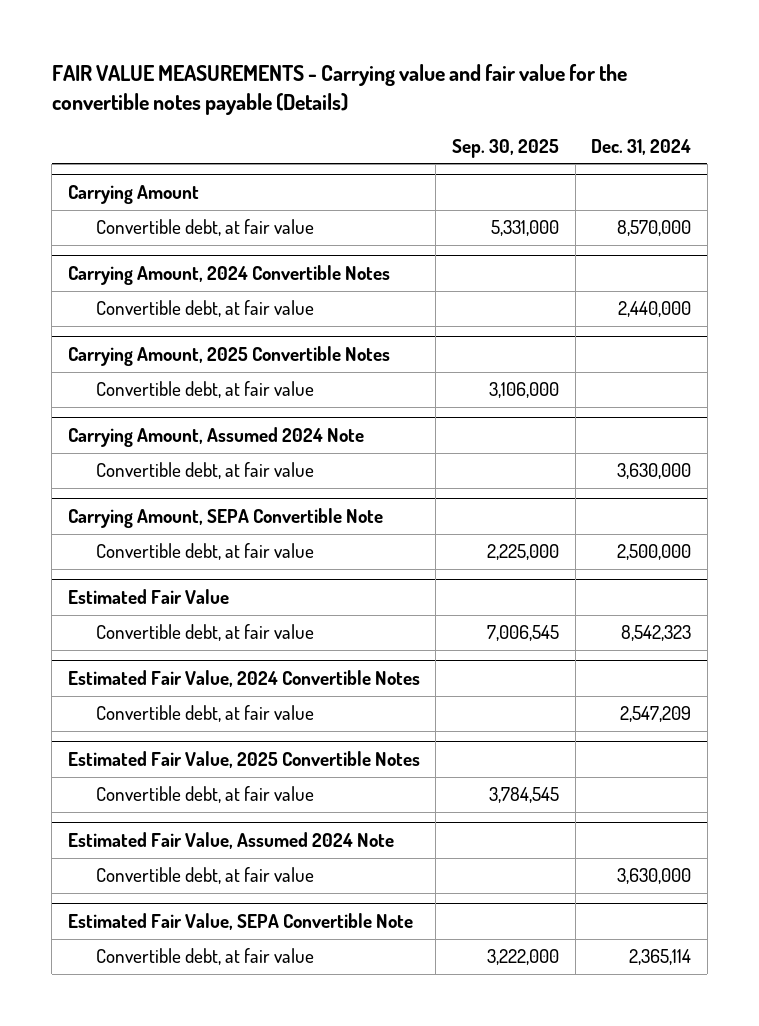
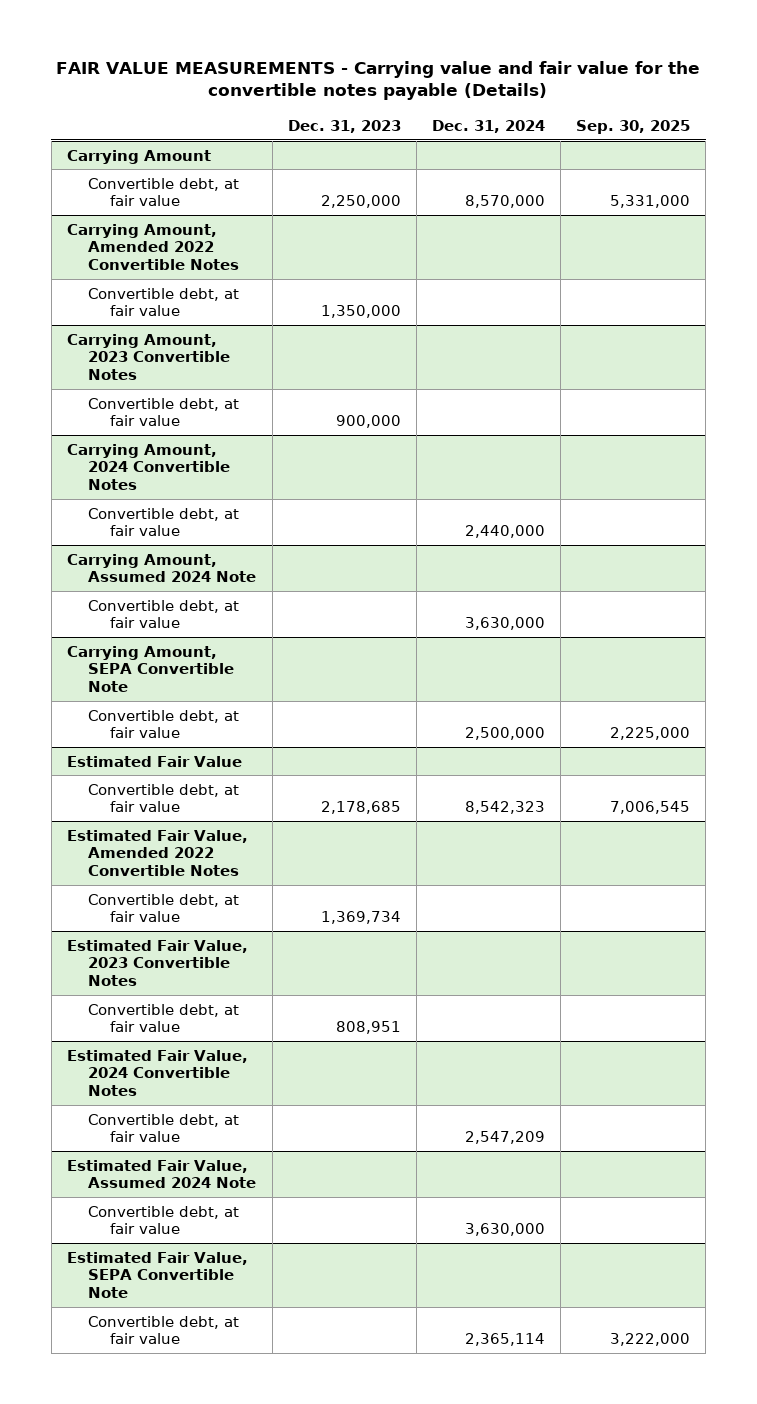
none -> [287,119,401,133] Dec. 31, 2023
none -> [66,223,240,271] Carrying Amount, Amended 2022 Convertible Notes
none -> [88,287,240,317] Convertible debt, at fair value
none -> [66,333,231,381] Carrying Amount, 2023 Convertible Notes
none -> [88,397,240,427] Convertible debt, at fair value
[67,346,390,367] Carrying Amount, 2025 Convertible Notes -> none
[96,381,315,399] Convertible debt, at fair value -> none
none -> [66,829,248,877] Estimated Fair Value, Amended 2022 Convertible Notes
none -> [88,893,240,923] Convertible debt, at fair value
none -> [66,939,248,987] Estimated Fair Value, 2023 Convertible Notes
none -> [88,1003,240,1033] Convertible debt, at fair value
[67,751,420,769] Estimated Fair Value, 2025 Convertible Notes -> none
[96,786,315,804] Convertible debt, at fair value -> none

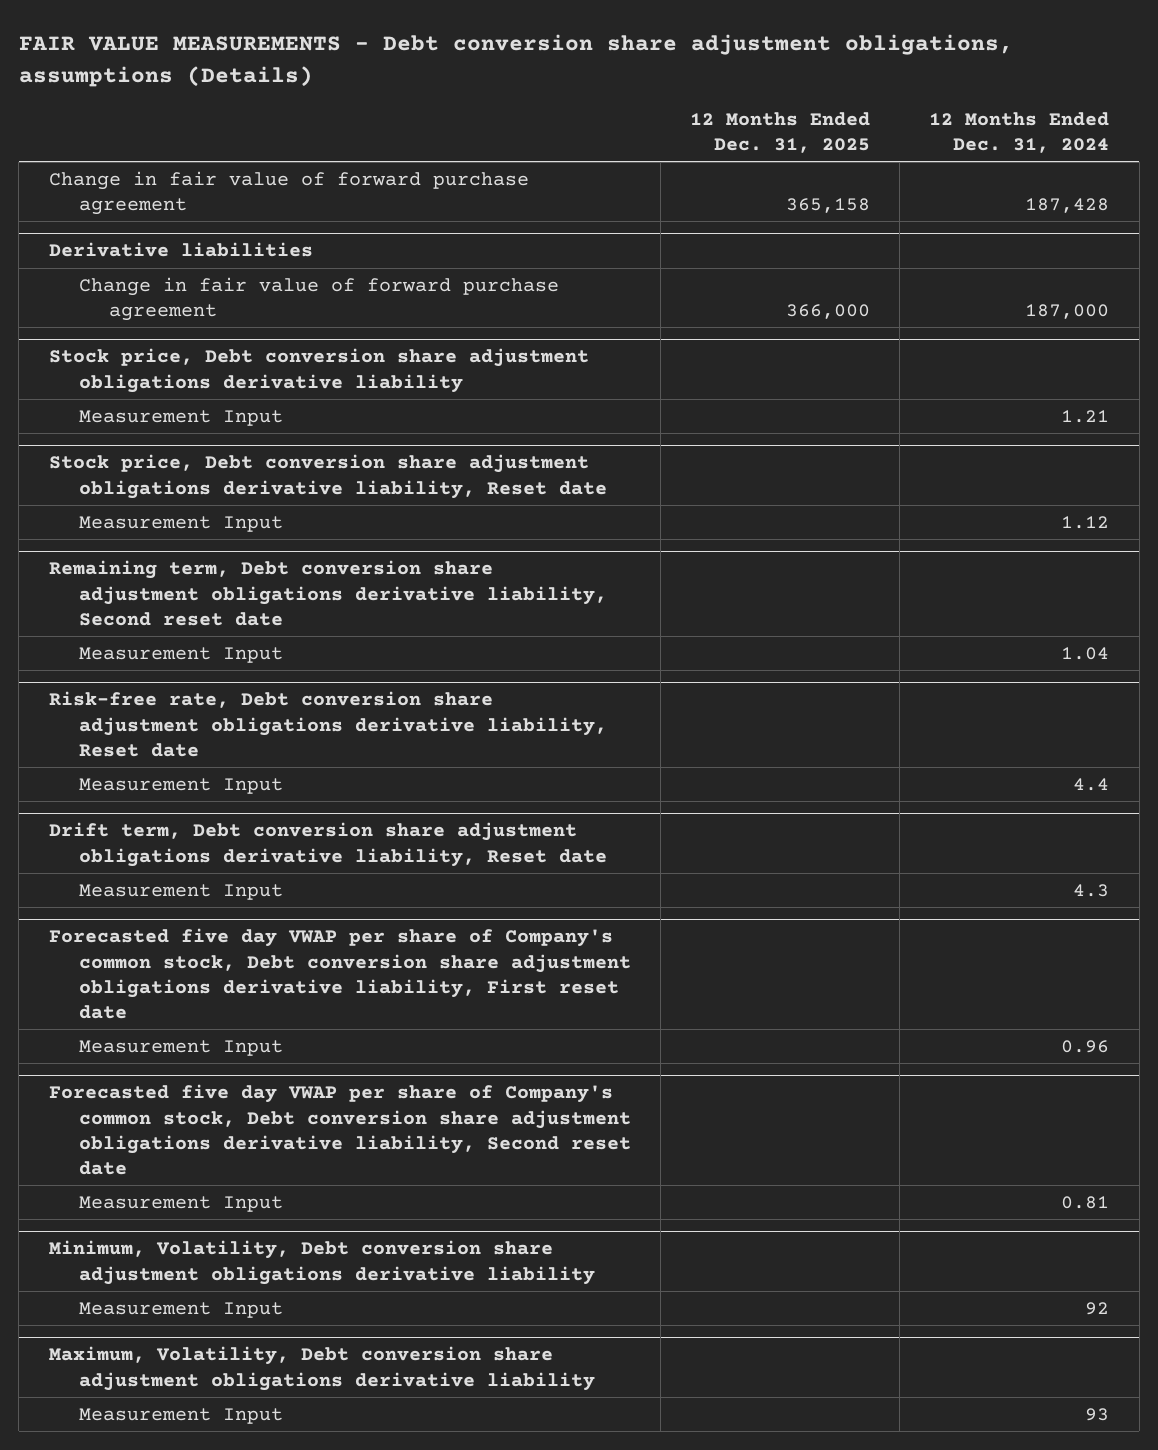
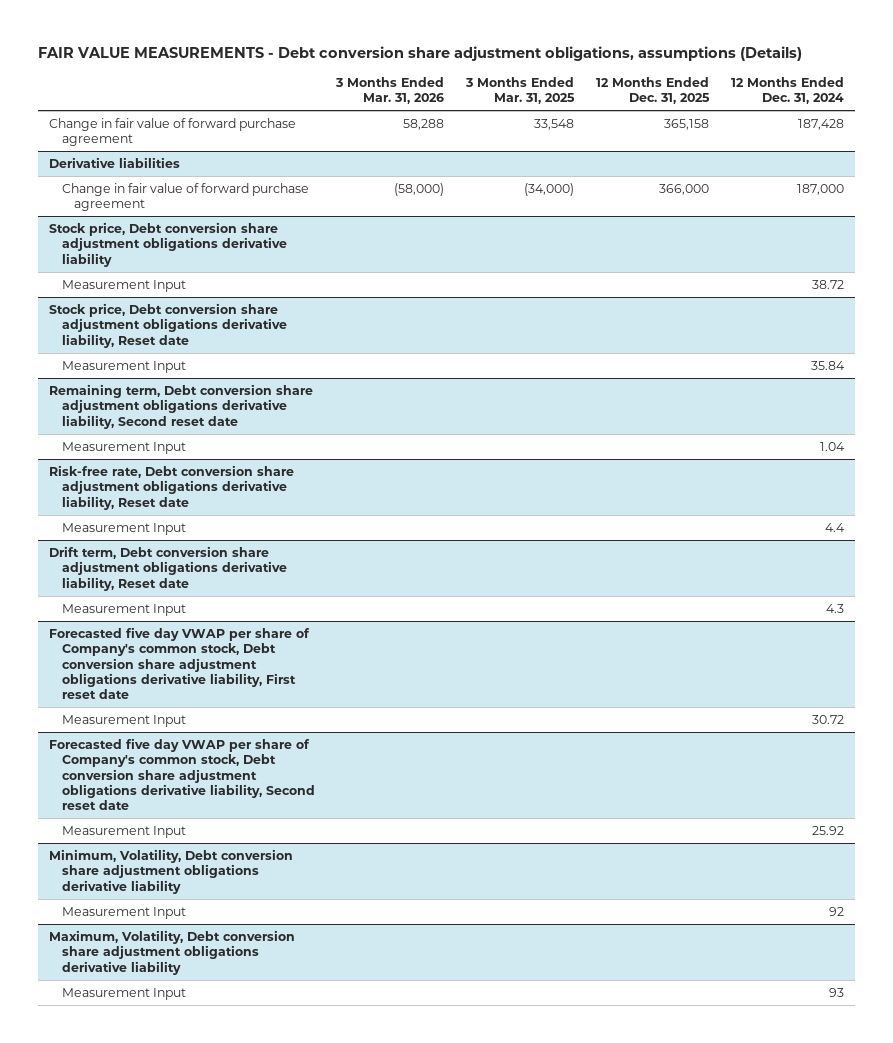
none -> [335,76,445,105] 3 Months Ended Mar. 31, 2026
none -> [465,76,576,105] 3 Months Ended Mar. 31, 2025
[1061,409,1110,423] 1.21 -> [811,279,844,289] 38.72
[1061,515,1110,529] 1.12 -> [810,360,845,370] 35.84
[1061,1039,1110,1053] 0.96 -> [811,714,844,724] 30.72
[1061,1195,1110,1209] 0.81 -> [811,825,844,835] 25.92

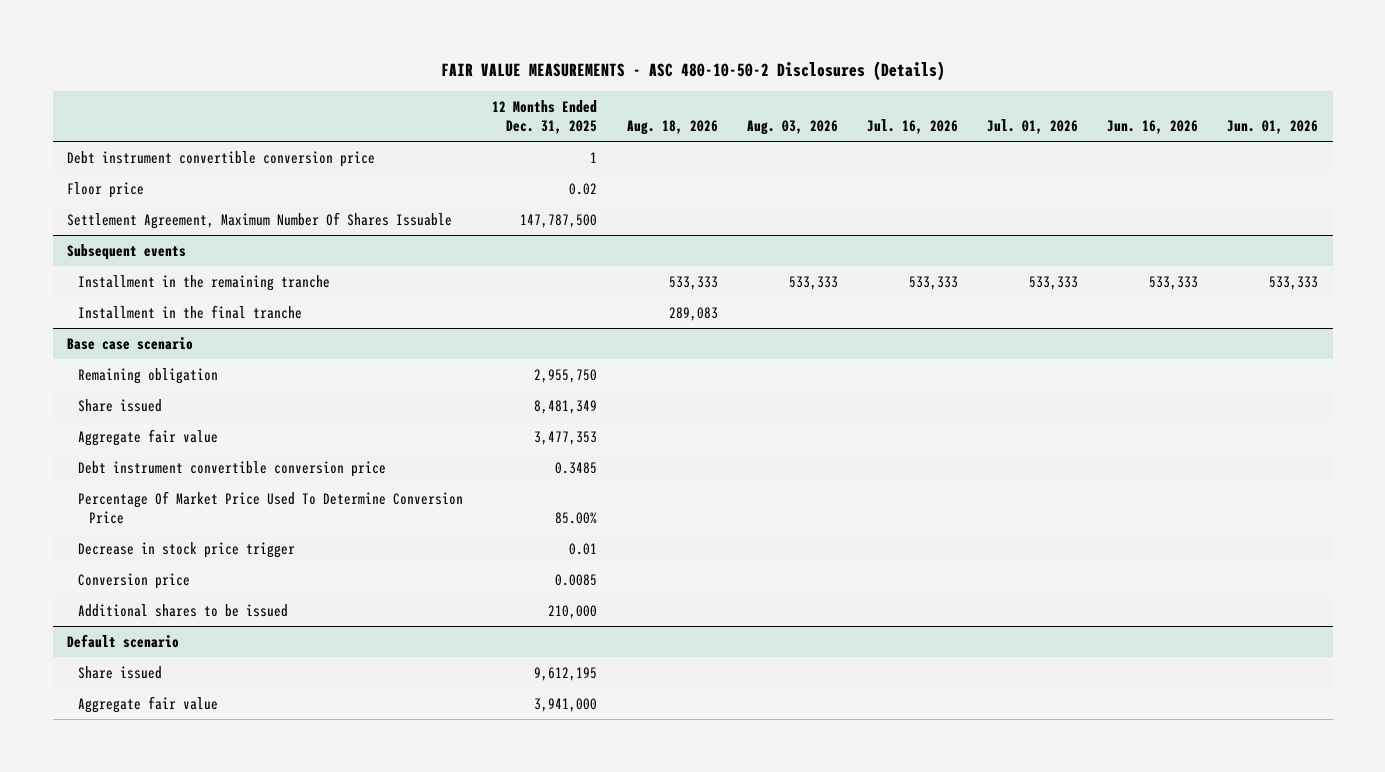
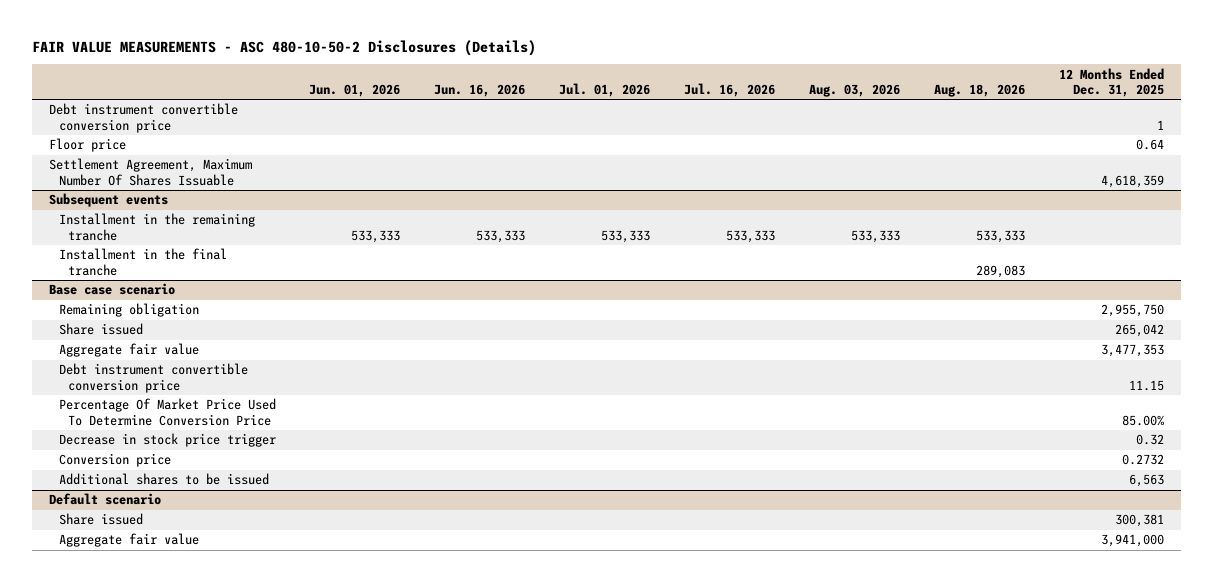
[569,182,598,195] 0.02 -> [1135,139,1164,151] 0.64
[520,213,598,228] 147,787,500 -> [1100,174,1164,188] 4,618,359
[534,399,598,414] 8,481,349 -> [1114,324,1164,338] 265,042
[555,461,598,474] 0.3485 -> [1128,379,1164,391] 11.15
[569,542,598,555] 0.01 -> [1135,434,1164,446] 0.32
[555,573,598,586] 0.0085 -> [1121,454,1164,466] 0.2732
[548,604,598,619] 210,000 -> [1128,474,1164,488] 6,563
[534,666,598,681] 9,612,195 -> [1114,514,1164,528] 300,381

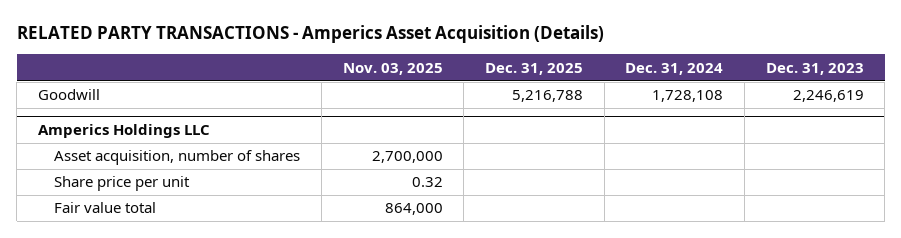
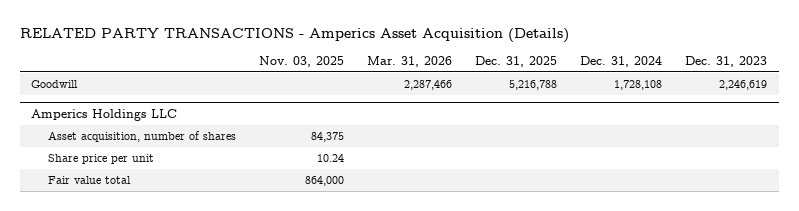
none -> [367,55,453,67] Mar. 31, 2026
[371,151,443,164] 2,700,000 -> [311,132,345,143] 84,375
[411,177,443,188] 0.32 -> [317,154,345,163] 10.24

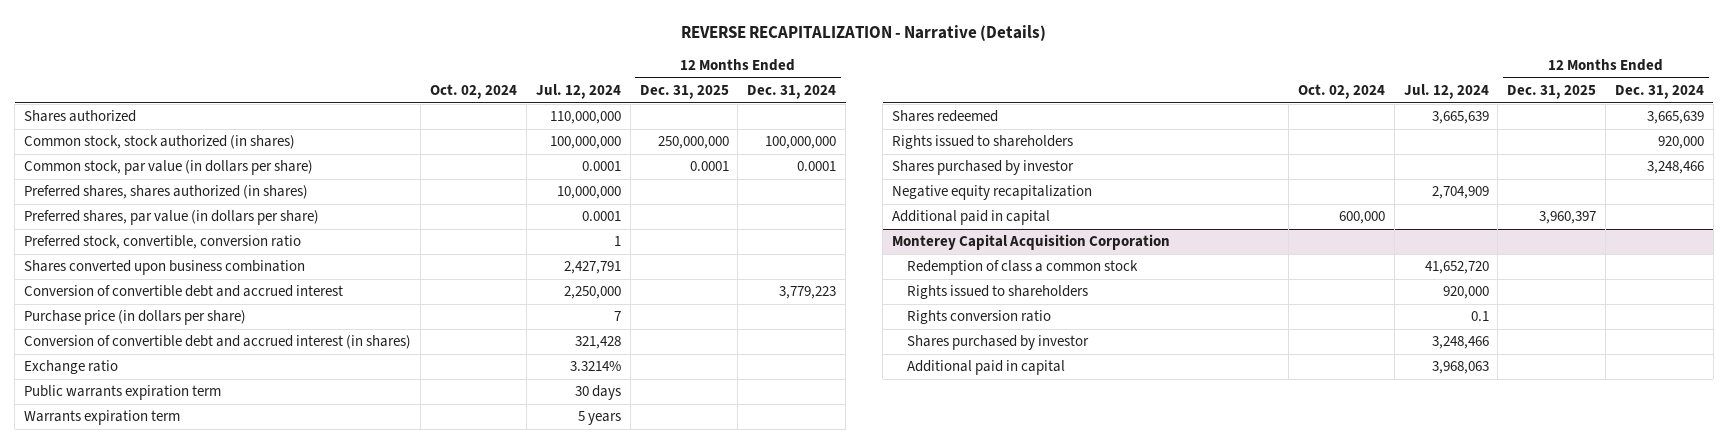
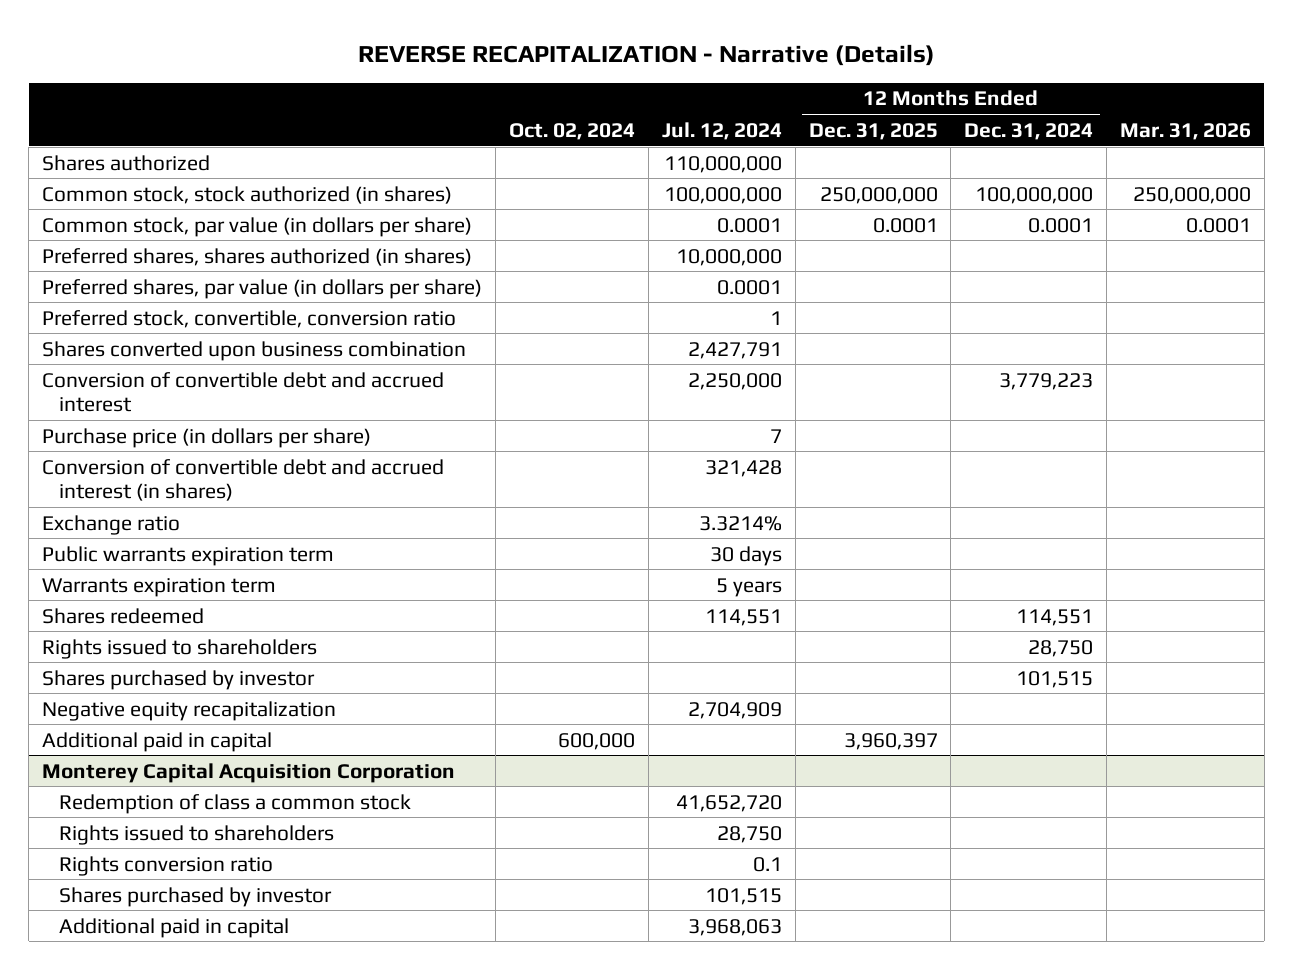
none -> [1120,122,1252,140] Mar. 31, 2026
[1431,111,1489,125] 3,665,639 -> [704,608,782,626] 114,551
[1646,111,1704,125] 3,665,639 -> [1016,608,1094,626] 114,551
[1657,136,1704,150] 920,000 -> [1028,639,1094,657] 28,750
[1646,161,1704,175] 3,248,466 -> [1016,670,1094,688] 101,515
[1442,286,1489,300] 920,000 -> [716,825,782,843] 28,750
[1431,336,1489,350] 3,248,466 -> [704,887,782,905] 101,515

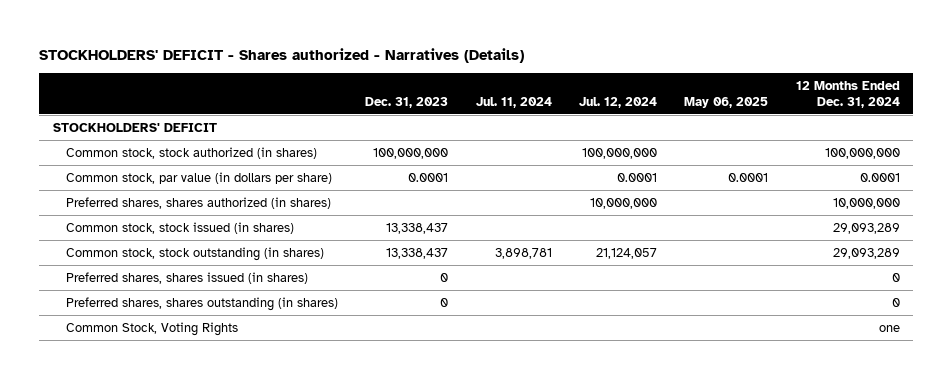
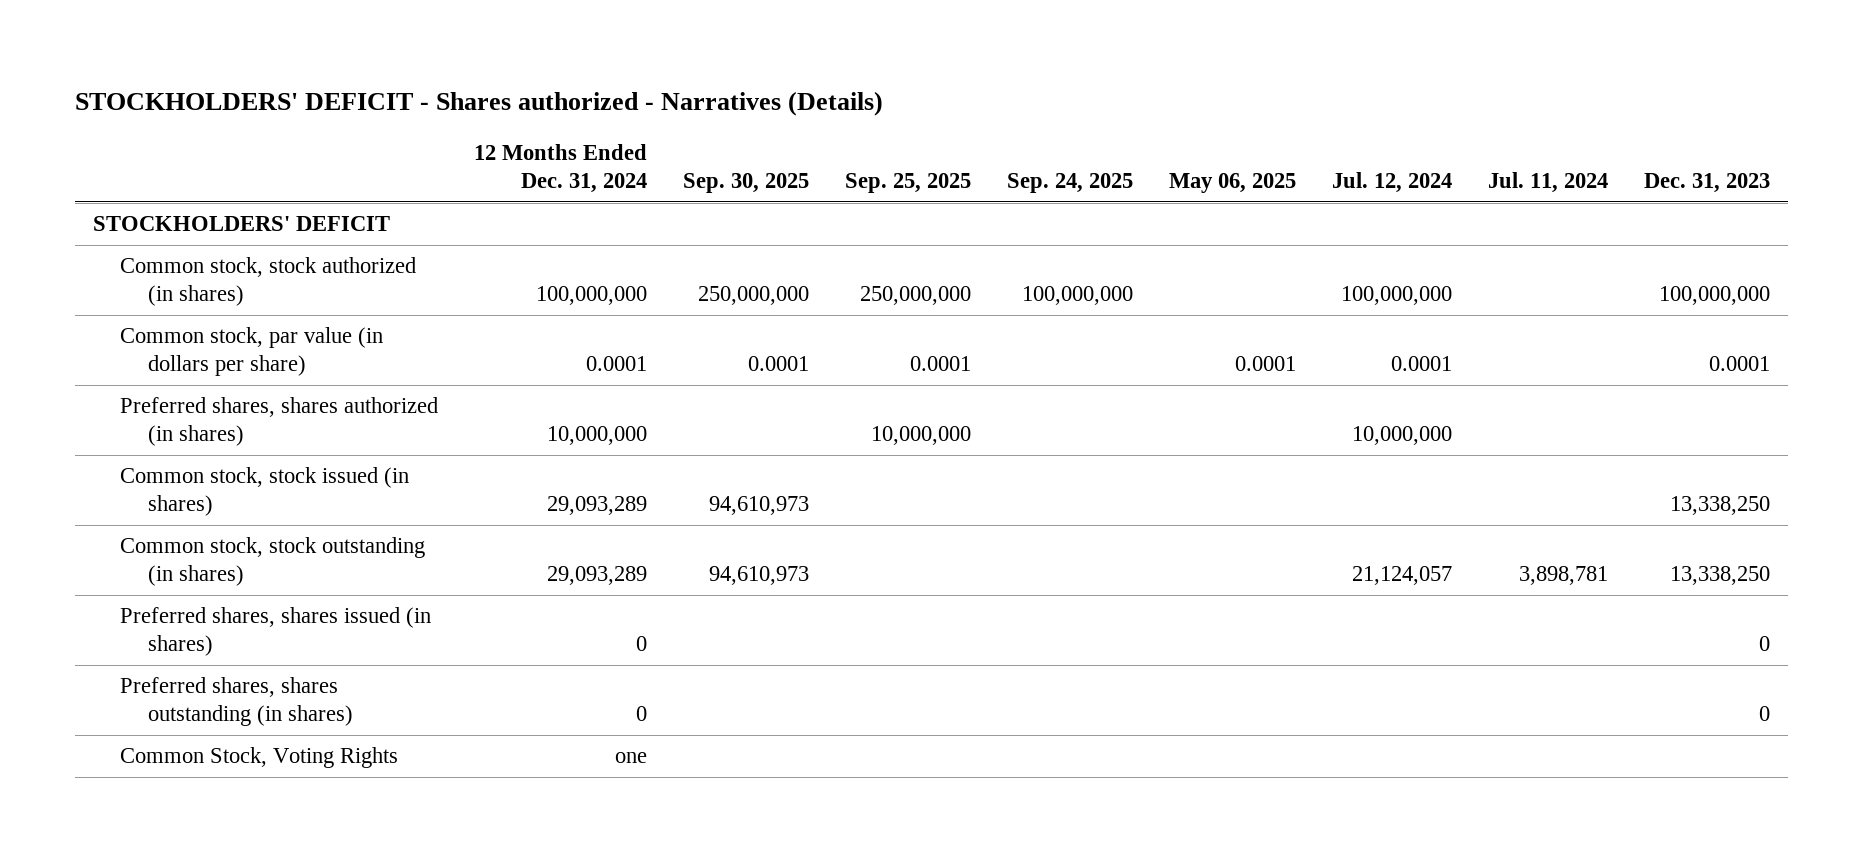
none -> [683,173,810,194] Sep. 30, 2025
none -> [845,173,972,194] Sep. 25, 2025
none -> [1007,173,1134,194] Sep. 24, 2025
[386,222,449,234] 13,338,437 -> [1670,496,1771,516] 13,338,250
[386,247,449,259] 13,338,437 -> [1670,566,1771,586] 13,338,250

